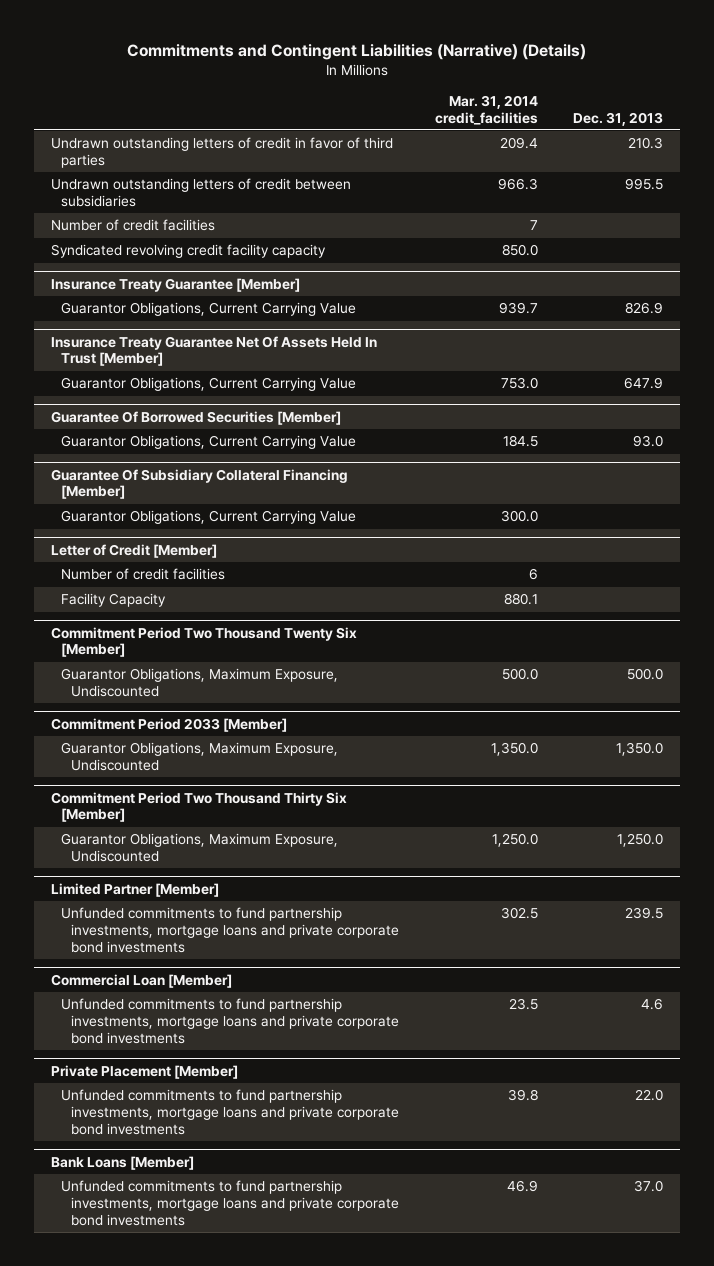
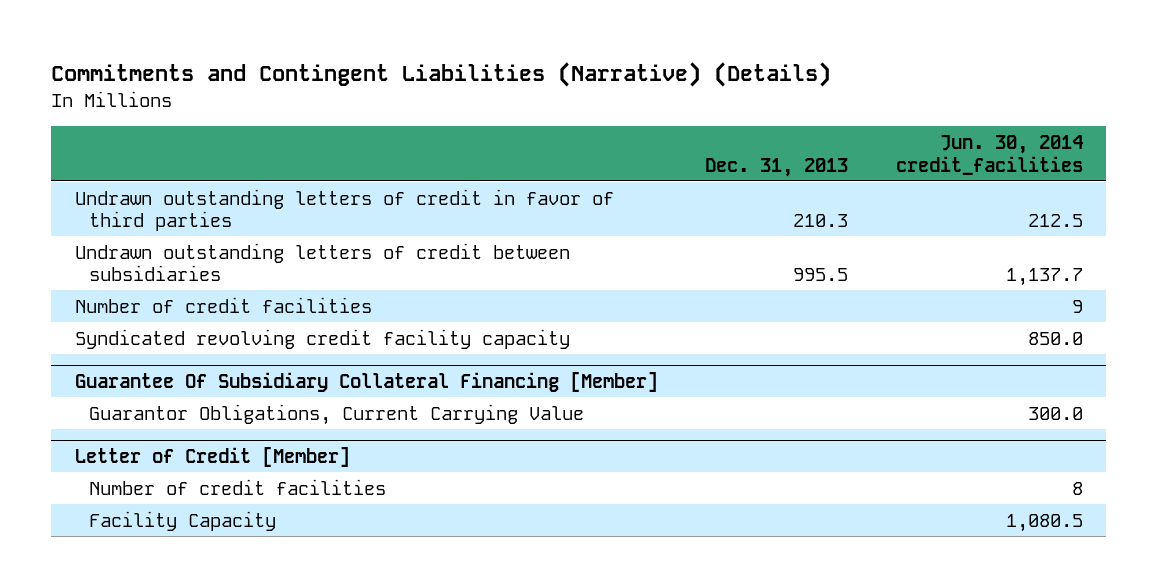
[434,94,538,125] Mar. 31, 2014 credit_facilities -> none
none -> [895,135,1083,175] Jun. 30, 2014 credit_facilities
[51,277,301,292] Insurance Treaty Guarantee [Member] -> none
[61,302,357,317] Guarantor Obligations, Current Carrying Value -> none
[51,335,378,367] Insurance Treaty Guarantee Net Of Assets Held In Trust [Member] -> none
[61,377,357,392] Guarantor Obligations, Current Carrying Value -> none
[51,410,342,425] Guarantee Of Borrowed Securities [Member] -> none
[61,435,357,450] Guarantor Obligations, Current Carrying Value -> none
[51,626,358,658] Commitment Period Two Thousand Twenty Six [Member] -> none
[61,668,339,697] Guarantor Obligations, Maximum Exposure, Undiscounted -> none
[51,717,288,732] Commitment Period 2033 [Member] -> none
[61,742,339,771] Guarantor Obligations, Maximum Exposure, Undiscounted -> none
[51,791,348,823] Commitment Period Two Thousand Thirty Six [Member] -> none
[61,833,339,862] Guarantor Obligations, Maximum Exposure, Undiscounted -> none
[51,882,220,897] Limited Partner [Member] -> none
[61,907,400,953] Unfunded commitments to fund partnership investments, mortgage loans and private corporate bond investments -> none
[51,973,233,988] Commercial Loan [Member] -> none
[61,998,400,1044] Unfunded commitments to fund partnership investments, mortgage loans and private corporate bond investments -> none
[51,1064,239,1079] Private Placement [Member] -> none
[61,1089,400,1135] Unfunded commitments to fund partnership investments, mortgage loans and private corporate bond investments -> none
[51,1155,195,1170] Bank Loans [Member] -> none
[61,1180,400,1226] Unfunded commitments to fund partnership investments, mortgage loans and private corporate bond investments -> none

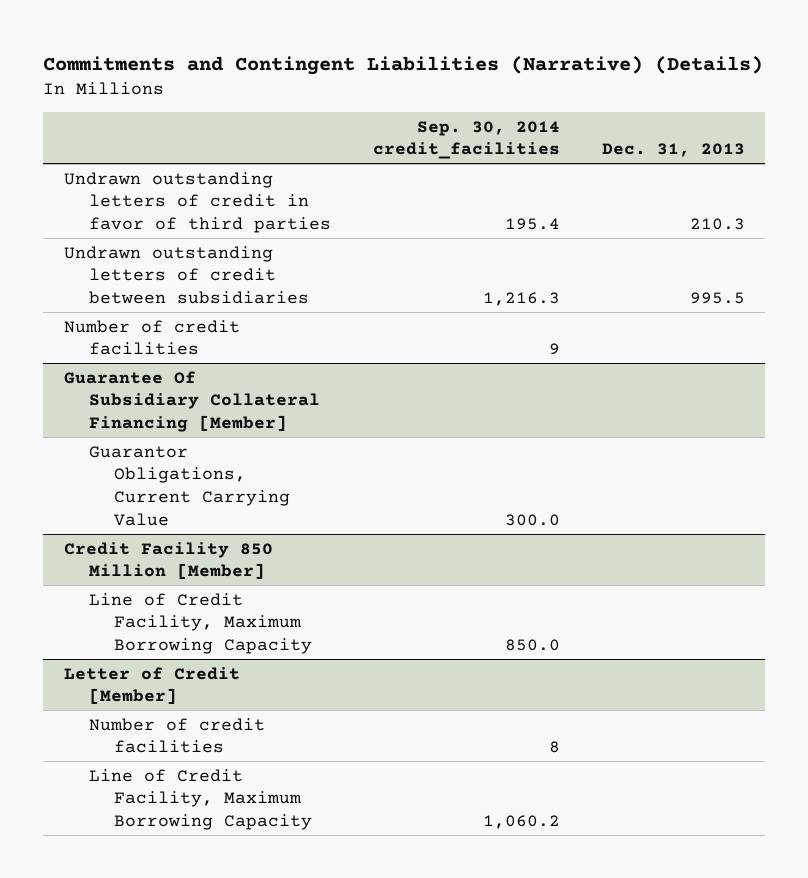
[895,135,1083,175] Jun. 30, 2014 credit_facilities -> none
none -> [372,120,560,160] Sep. 30, 2014 credit_facilities
[75,328,571,349] Syndicated revolving credit facility capacity -> none
none -> [63,541,273,580] Credit Facility 850 Million [Member]
none -> [88,592,313,654] Line of Credit Facility, Maximum Borrowing Capacity
[89,510,277,531] Facility Capacity -> [88,768,313,830] Line of Credit Facility, Maximum Borrowing Capacity

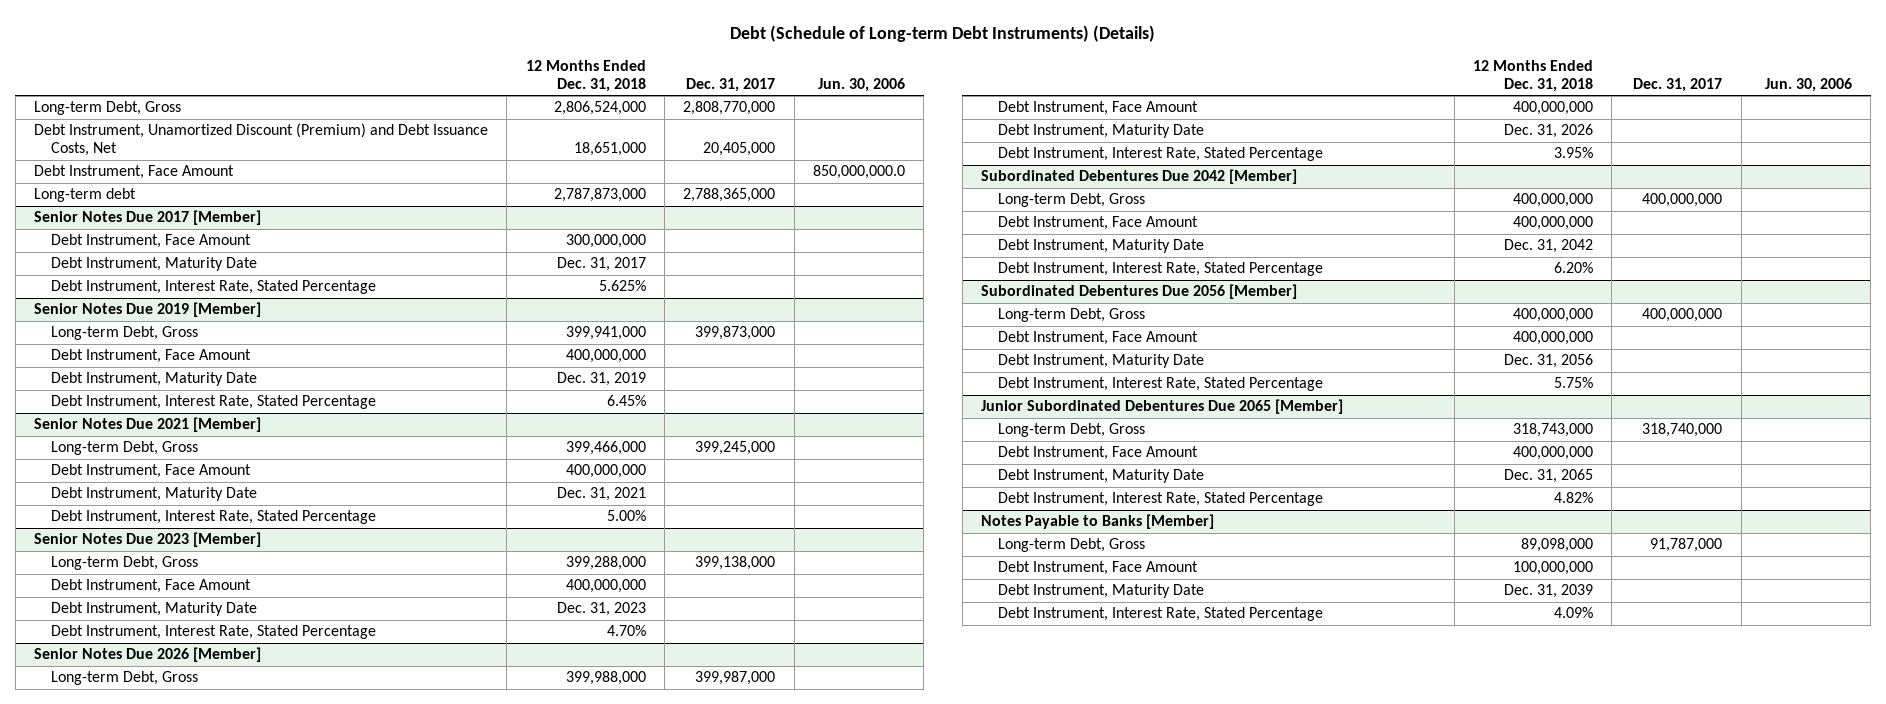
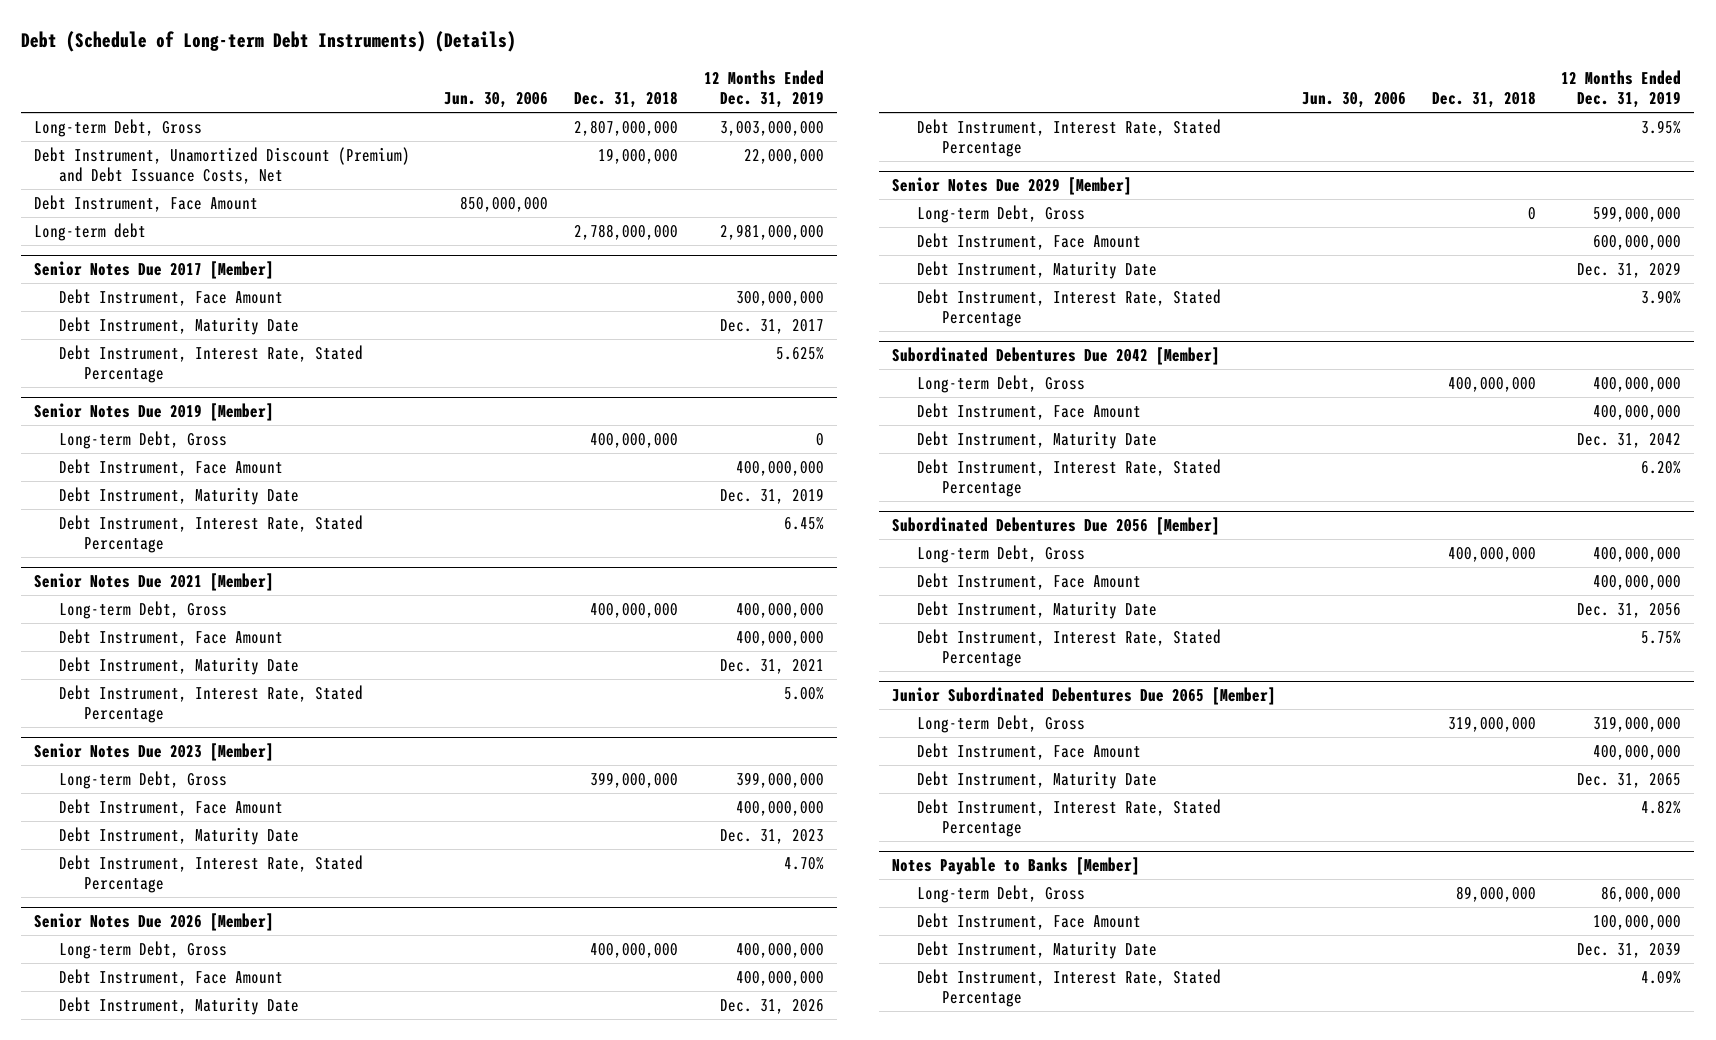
[525,60,646,93] 12 Months Ended Dec. 31, 2018 -> none
[686,78,776,93] Dec. 31, 2017 -> none
none -> [573,91,678,109] Dec. 31, 2018
none -> [703,70,824,109] 12 Months Ended Dec. 31, 2019
[812,165,905,180] 850,000,000.0 -> [459,195,548,212] 850,000,000
none -> [891,176,1132,195] Senior Notes Due 2029 [Member]
none -> [916,204,1085,223] Long-term Debt, Gross
none -> [916,232,1141,250] Debt Instrument, Face Amount
none -> [916,260,1157,279] Debt Instrument, Maturity Date
none -> [916,288,1221,327] Debt Instrument, Interest Rate, Stated Percentage

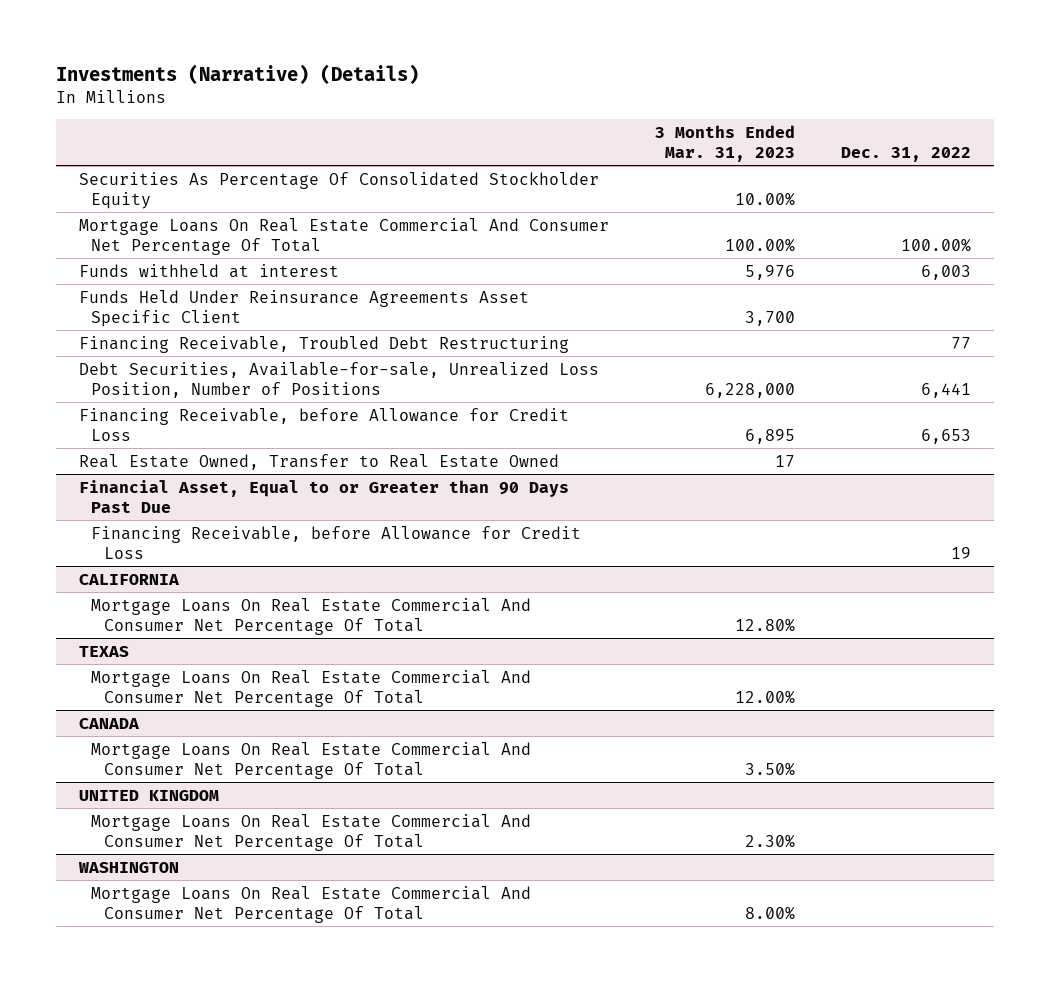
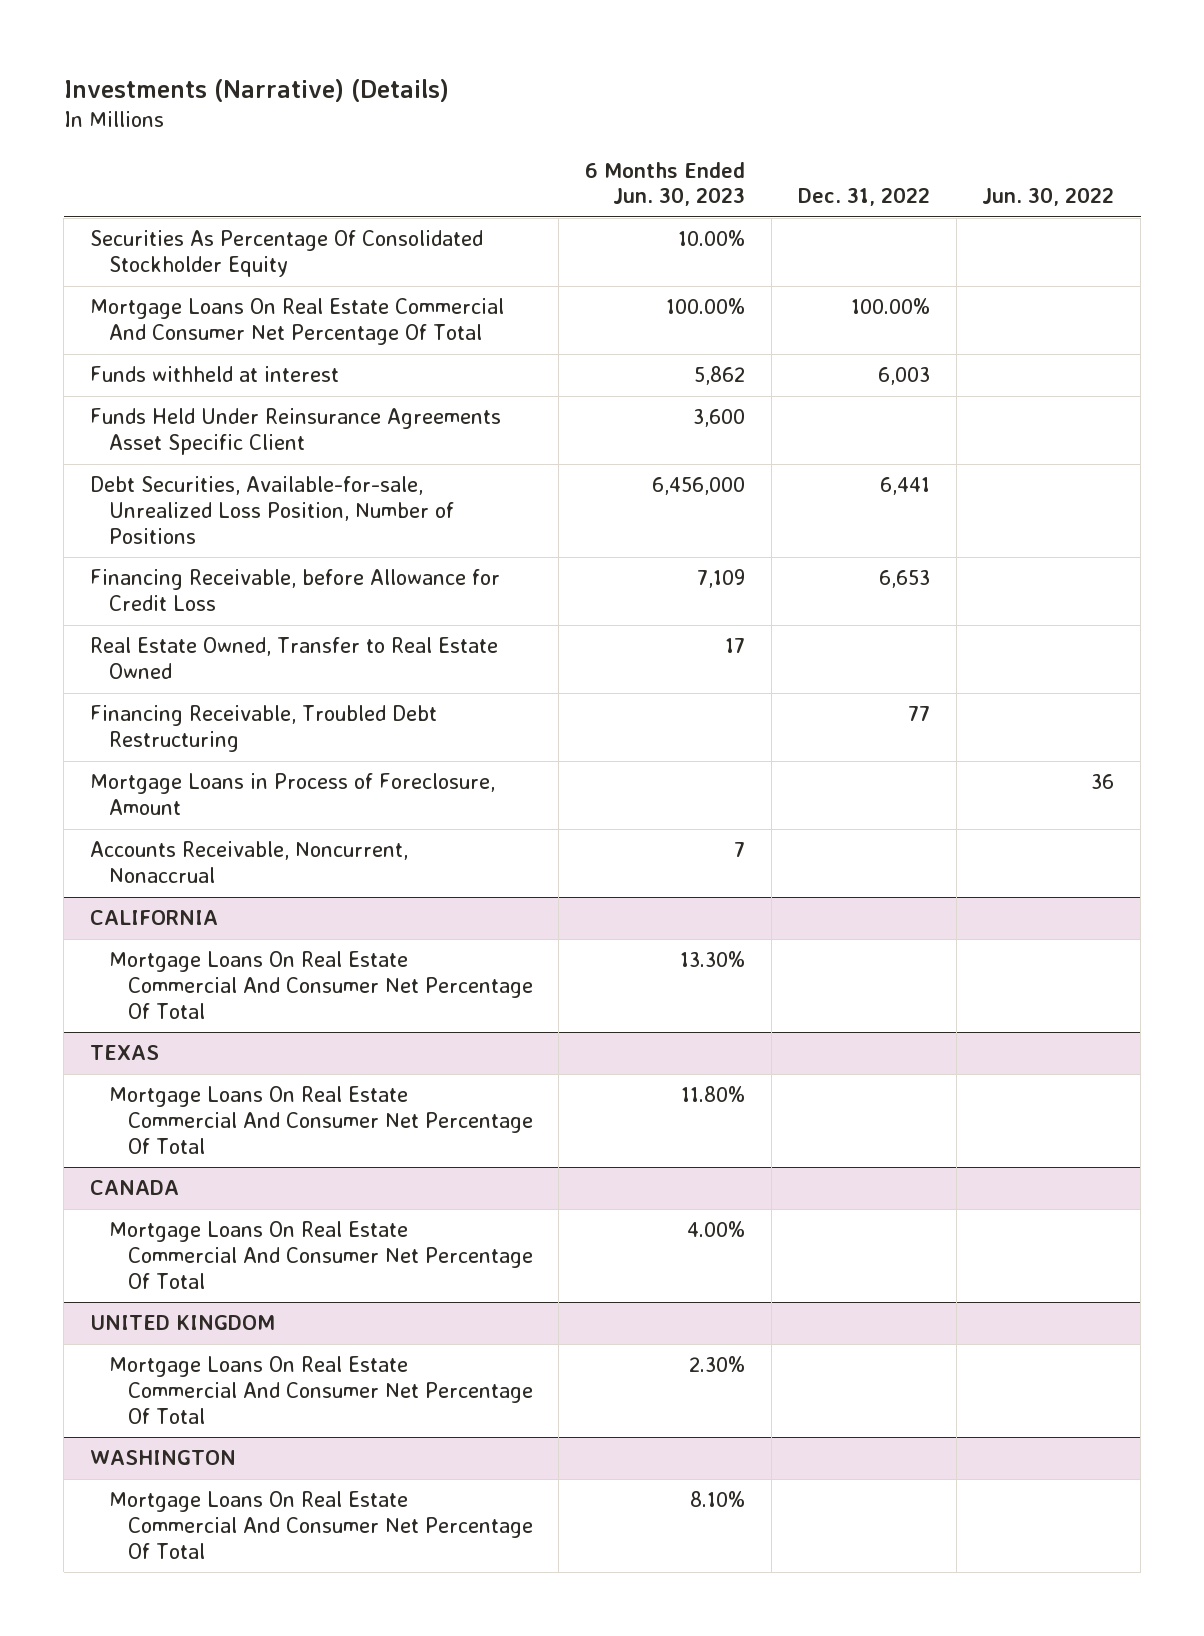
[654,124,795,163] 3 Months Ended Mar. 31, 2023 -> none
none -> [585,161,746,207] 6 Months Ended Jun. 30, 2023
none -> [982,187,1115,207] Jun. 30, 2022
[78,479,569,514] Financial Asset, Equal to or Greater than 90 Days Past Due -> none
[91,525,582,560] Financing Receivable, before Allowance for Credit Loss -> none
[78,335,569,353] Financing Receivable, Troubled Debt Restructuring -> [89,705,437,752] Financing Receivable, Troubled Debt Restructuring
none -> [89,773,495,815] Mortgage Loans in Process of Foreclosure, Amount
none -> [89,841,408,883] Accounts Receivable, Noncurrent, Nonaccrual

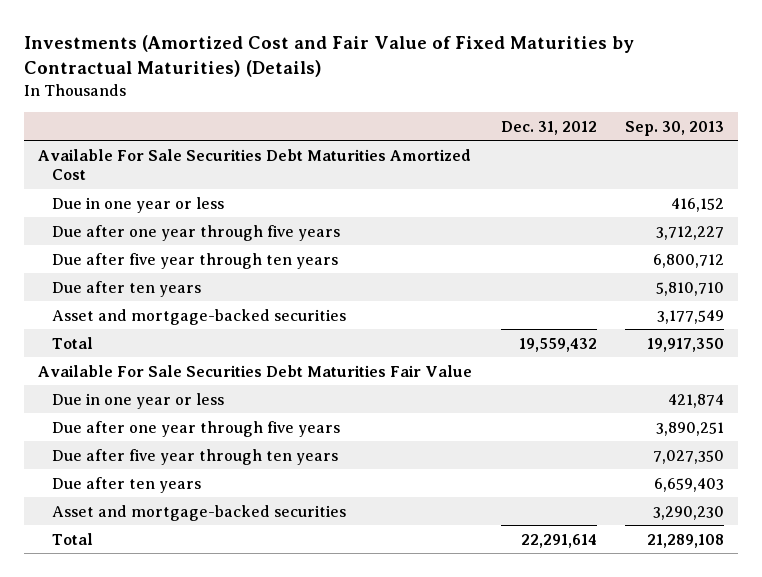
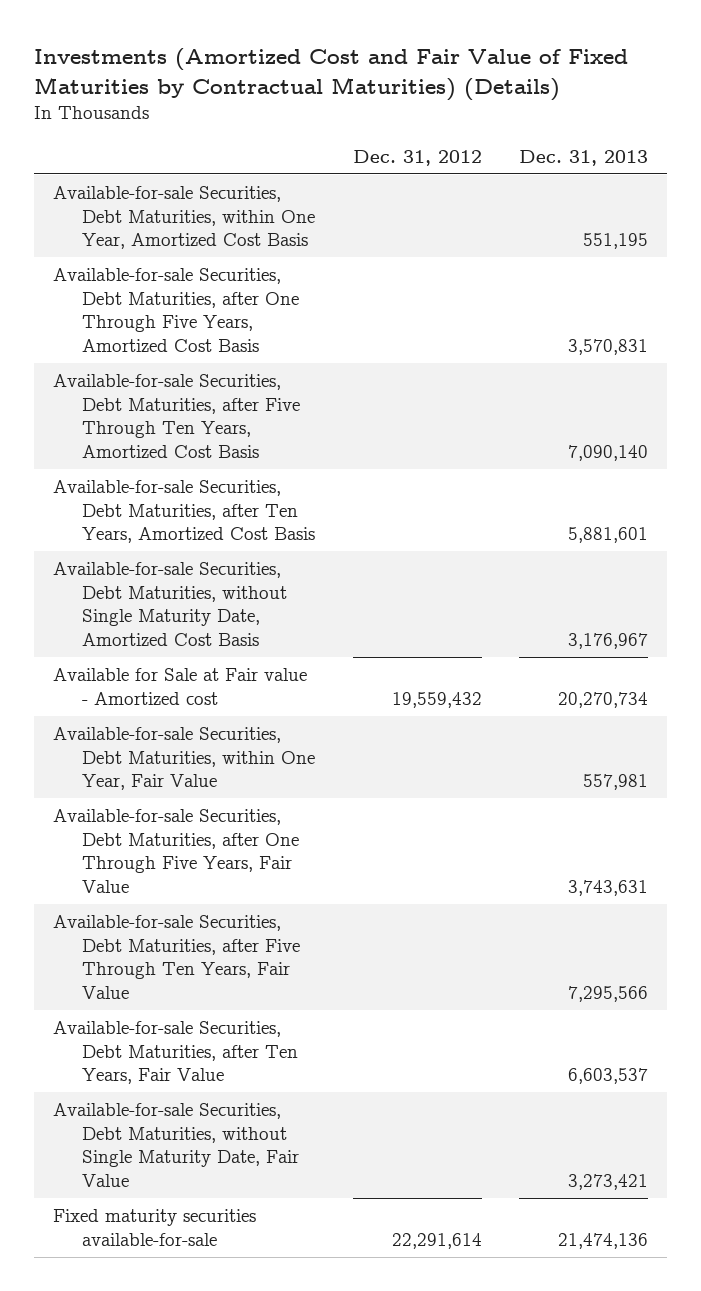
[624,120,724,136] Sep. 30, 2013 -> none
none -> [519,149,649,166] Dec. 31, 2013
[38,148,472,181] Available For Sale Securities Debt Maturities Amortized Cost -> none
[38,364,473,377] Available For Sale Securities Debt Maturities Fair Value -> none
[51,196,224,213] Due in one year or less -> [53,186,316,250] Available-for-sale Securities, Debt Maturities, within One Year, Amortized Cost Basis
[51,224,340,241] Due after one year through five years -> [53,268,300,352] Available-for-sale Securities, Debt Maturities, after One Through Five Years, Amortized Cost Basis
[51,252,338,269] Due after five year through ten years -> [53,374,301,458] Available-for-sale Securities, Debt Maturities, after Five Through Ten Years, Amortized Cost Basis
[51,280,201,297] Due after ten years -> [53,480,316,544] Available-for-sale Securities, Debt Maturities, after Ten Years, Amortized Cost Basis
[51,308,346,325] Asset and mortgage-backed securities -> [53,562,288,646] Available-for-sale Securities, Debt Maturities, without Single Maturity Date, Amortized Cost Basis
[51,336,93,349] Total -> [53,668,308,705] Available for Sale at Fair value - Amortized cost
[51,392,224,409] Due in one year or less -> [53,727,316,791] Available-for-sale Securities, Debt Maturities, within One Year, Fair Value
[51,420,340,437] Due after one year through five years -> [53,809,300,893] Available-for-sale Securities, Debt Maturities, after One Through Five Years, Fair Value
[51,448,338,465] Due after five year through ten years -> [53,915,301,999] Available-for-sale Securities, Debt Maturities, after Five Through Ten Years, Fair Value
[51,476,201,493] Due after ten years -> [53,1021,299,1085] Available-for-sale Securities, Debt Maturities, after Ten Years, Fair Value
[51,504,346,521] Asset and mortgage-backed securities -> [53,1103,300,1187] Available-for-sale Securities, Debt Maturities, without Single Maturity Date, Fair Value
[51,532,93,545] Total -> [53,1209,257,1246] Fixed maturity securities available-for-sale

